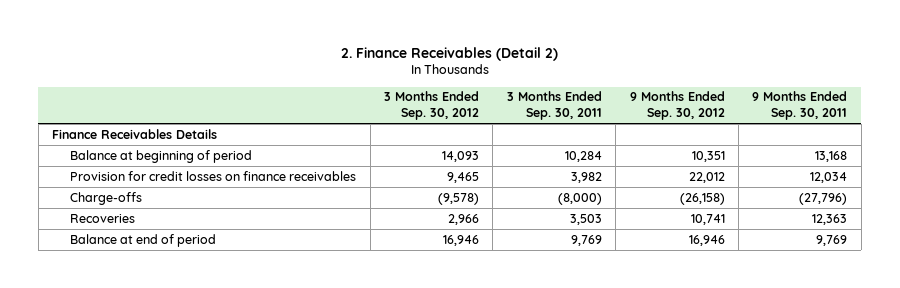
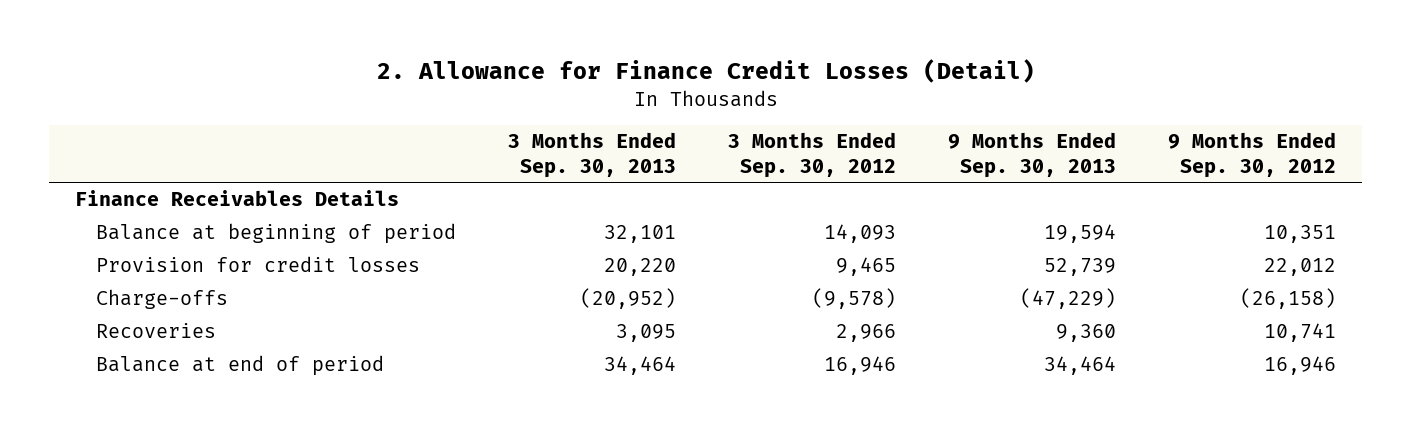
[340,46,558,61] 2. Finance Receivables (Detail 2) -> [376,59,1035,84] 2. Allowance for Finance Credit Losses (Detail)
[506,91,602,121] 3 Months Ended Sep. 30, 2011 -> none
[752,91,848,121] 9 Months Ended Sep. 30, 2011 -> none
none -> [507,132,676,178] 3 Months Ended Sep. 30, 2013
none -> [948,132,1117,178] 9 Months Ended Sep. 30, 2013
[70,170,357,181] Provision for credit losses on finance receivables -> [95,256,420,273] Provision for credit losses

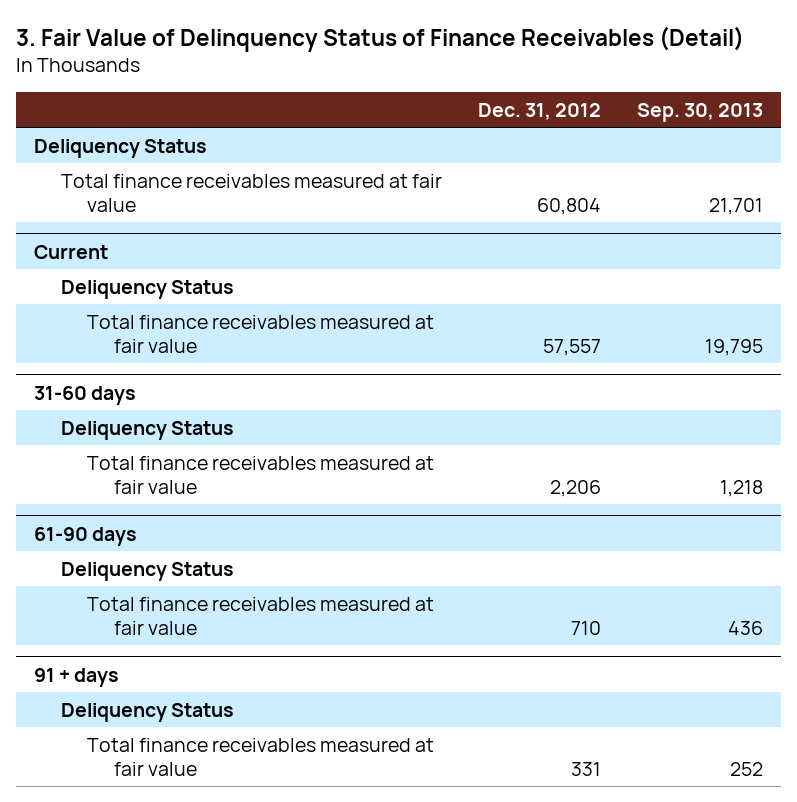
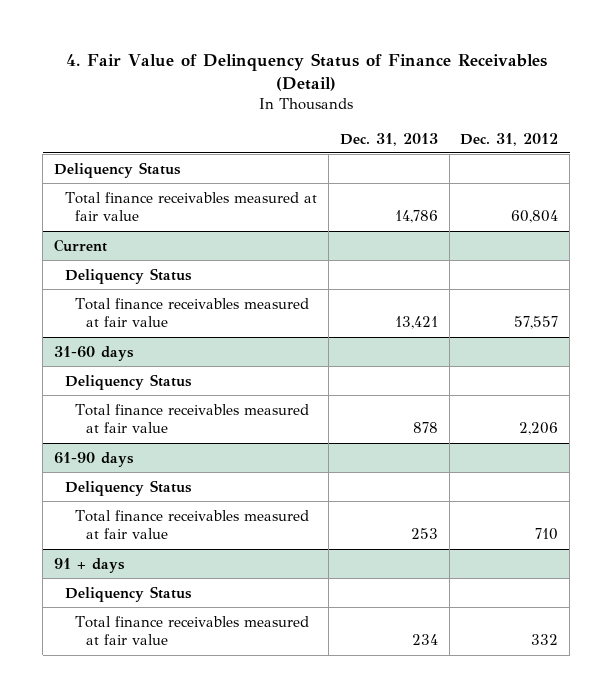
[15,26,744,53] 3. Fair Value of Delinquency Status of Finance Receivables (Detail) -> [66,52,548,91] 4. Fair Value of Delinquency Status of Finance Receivables (Detail)
[636,102,763,122] Sep. 30, 2013 -> none
none -> [339,132,438,146] Dec. 31, 2013
[570,761,601,776] 331 -> [531,634,559,646] 332

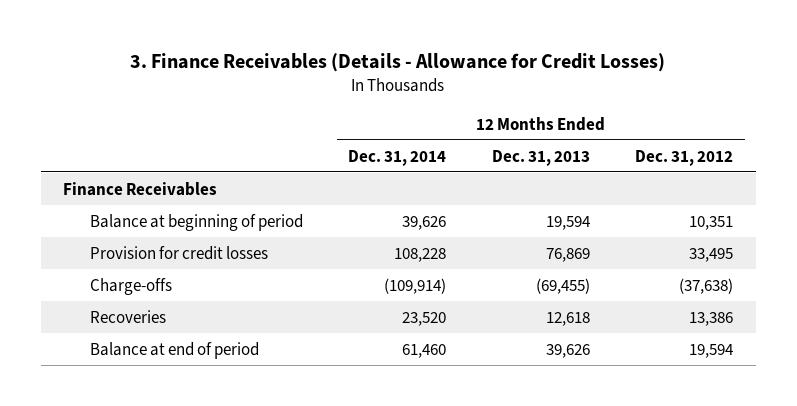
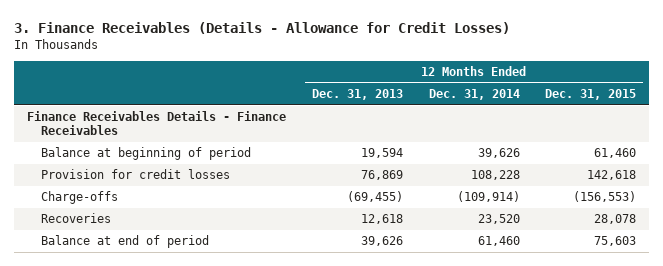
[635,149,734,166] Dec. 31, 2012 -> none
none -> [545,89,637,101] Dec. 31, 2015
[63,181,218,196] Finance Receivables -> [26,111,286,136] Finance Receivables Details - Finance Receivables

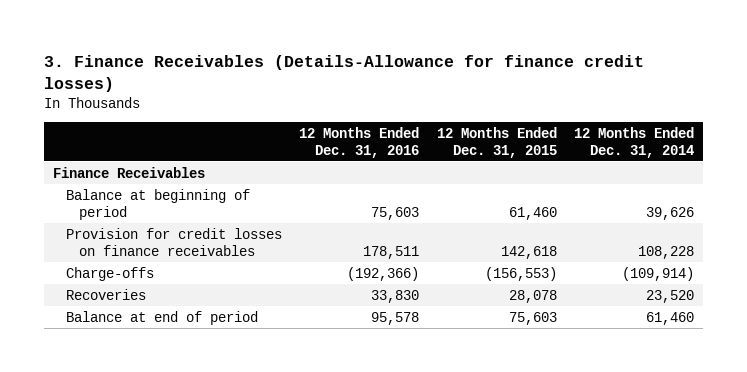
[13,21,510,34] 3. Finance Receivables (Details - Allowance for Credit Losses) -> [44,54,645,92] 3. Finance Receivables (Details-Allowance for finance credit losses)
[311,89,403,101] Dec. 31, 2013 -> none
none -> [299,126,420,158] 12 Months Ended Dec. 31, 2016
[26,111,286,136] Finance Receivables Details - Finance Receivables -> [53,166,206,178] Finance Receivables
[40,169,230,180] Provision for credit losses -> [66,227,283,256] Provision for credit losses on finance receivables

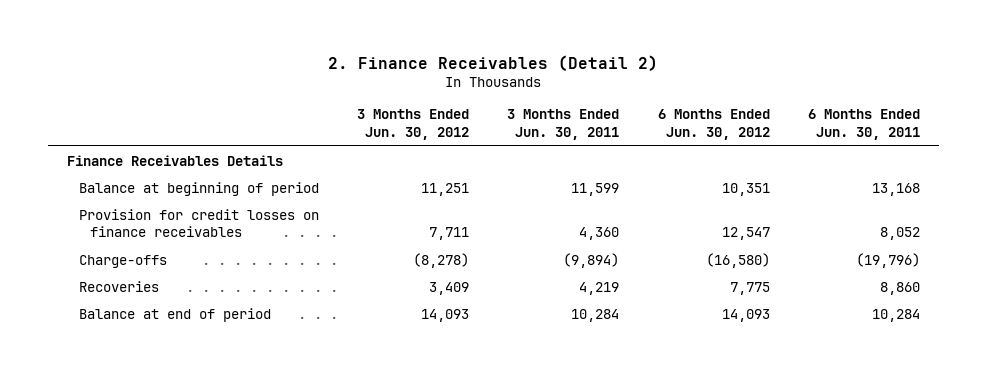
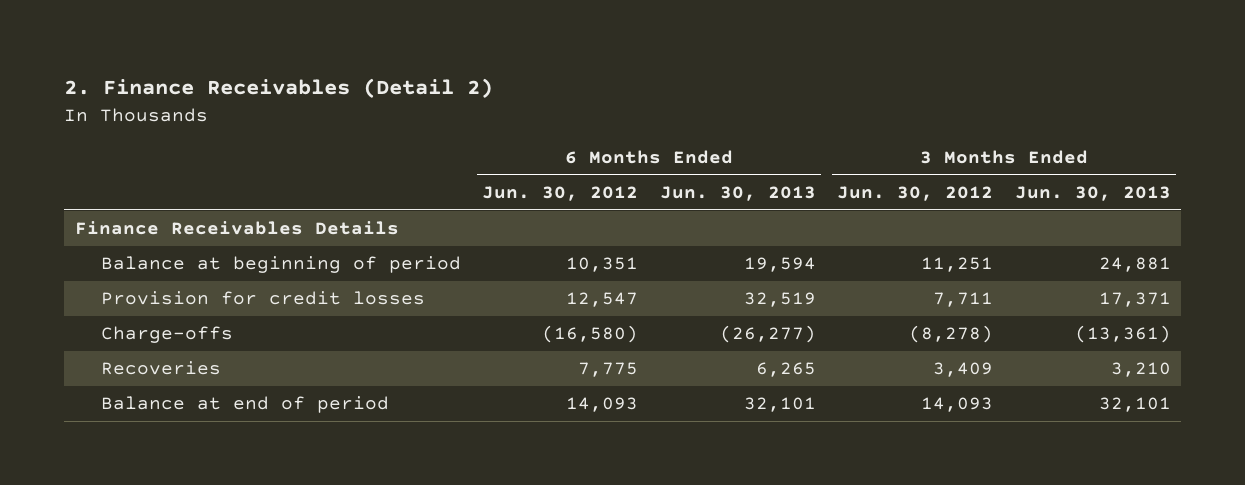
[507,109,620,140] 3 Months Ended Jun. 30, 2011 -> none
[807,109,920,140] 6 Months Ended Jun. 30, 2011 -> none
none -> [659,185,816,201] Jun. 30, 2013
none -> [1014,185,1171,201] Jun. 30, 2013
[78,208,319,238] Provision for credit losses on finance receivables -> [100,291,425,306] Provision for credit losses

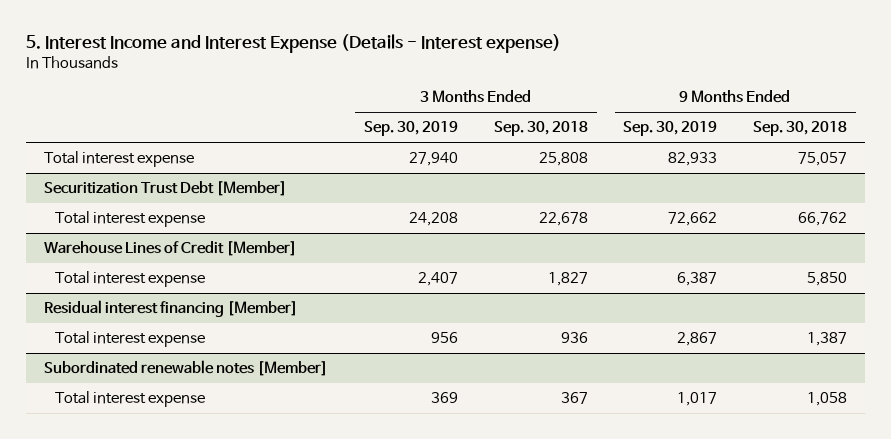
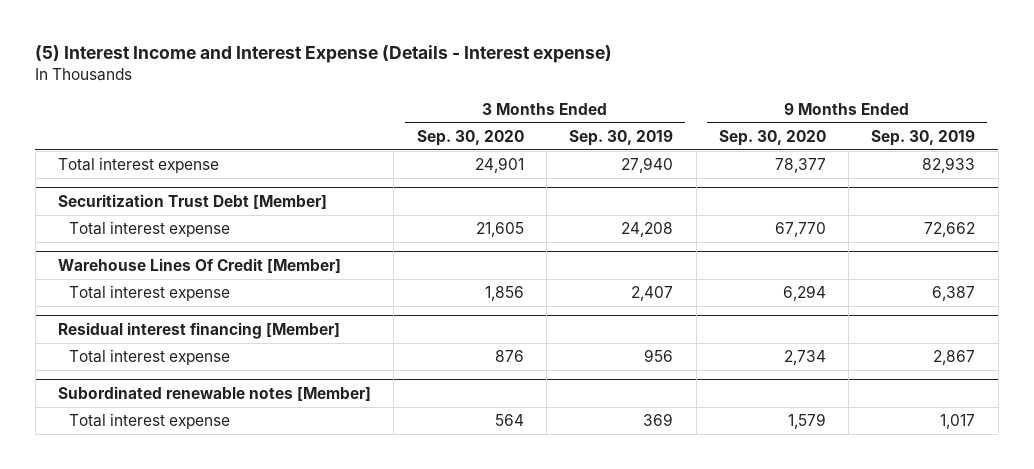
[25,34,561,54] 5. Interest Income and Interest Expense (Details - Interest expense) -> [35,45,613,64] (5) Interest Income and Interest Expense (Details - Interest expense)
[493,121,588,137] Sep. 30, 2018 -> none
[753,121,848,137] Sep. 30, 2018 -> none
none -> [416,129,524,146] Sep. 30, 2020
none -> [718,129,826,146] Sep. 30, 2020
[43,241,297,257] Warehouse Lines of Credit [Member] -> [58,257,342,273] Warehouse Lines Of Credit [Member]

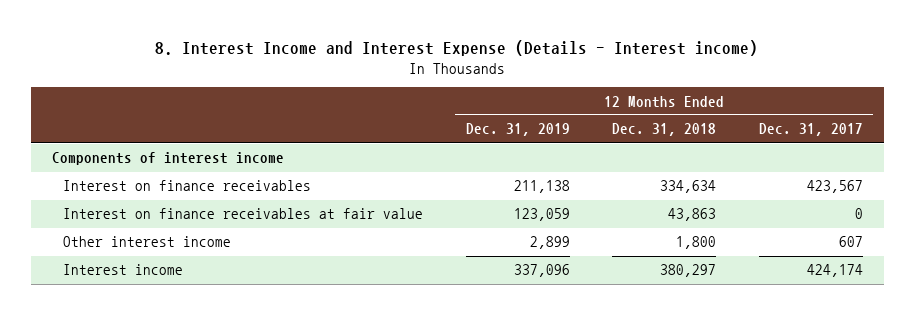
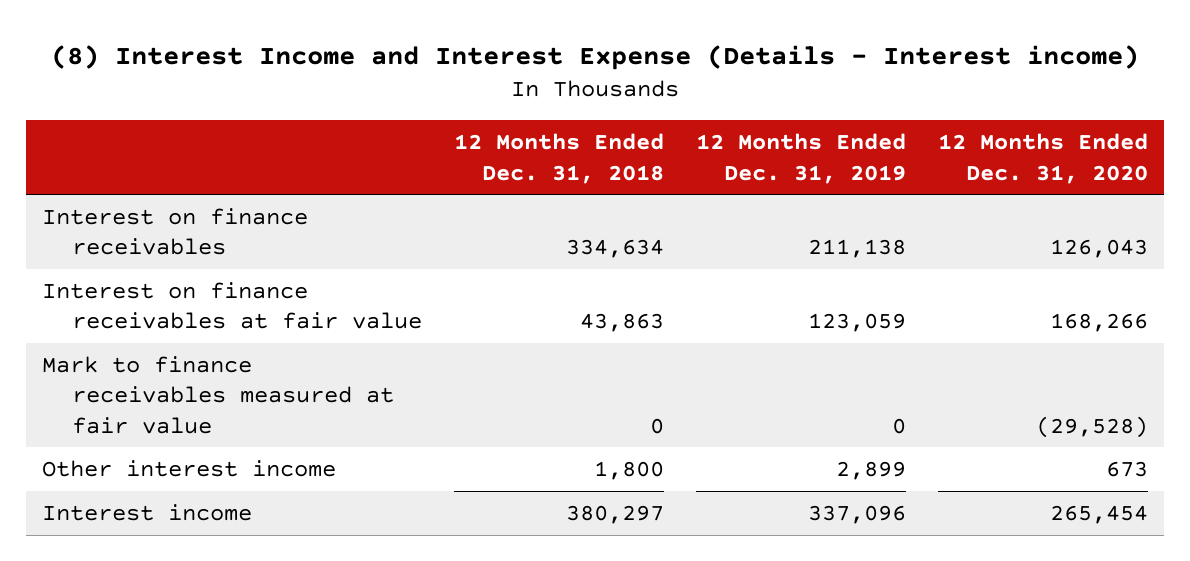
[155,40,759,57] 8. Interest Income and Interest Expense (Details - Interest income) -> [51,44,1140,70] (8) Interest Income and Interest Expense (Details - Interest income)
[758,123,863,137] Dec. 31, 2017 -> none
none -> [937,133,1148,184] 12 Months Ended Dec. 31, 2020
[51,152,284,166] Components of interest income -> none
none -> [42,355,395,434] Mark to finance receivables measured at fair value

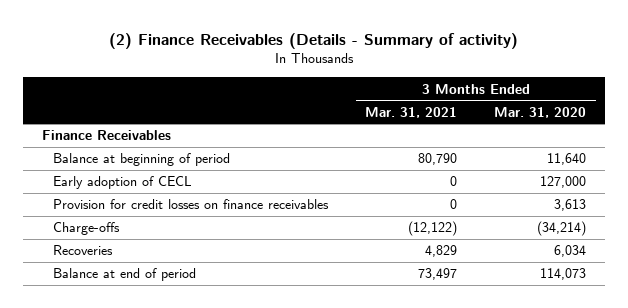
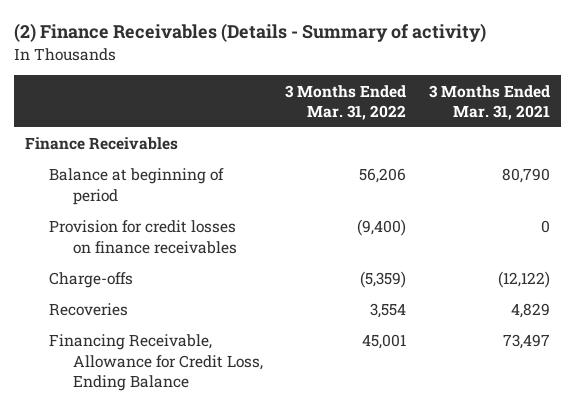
[494,106,587,118] Mar. 31, 2020 -> none
none -> [285,84,407,120] 3 Months Ended Mar. 31, 2022
[53,176,193,190] Early adoption of CECL -> none
[53,268,197,282] Balance at end of period -> [49,334,264,392] Financing Receivable, Allowance for Credit Loss, Ending Balance

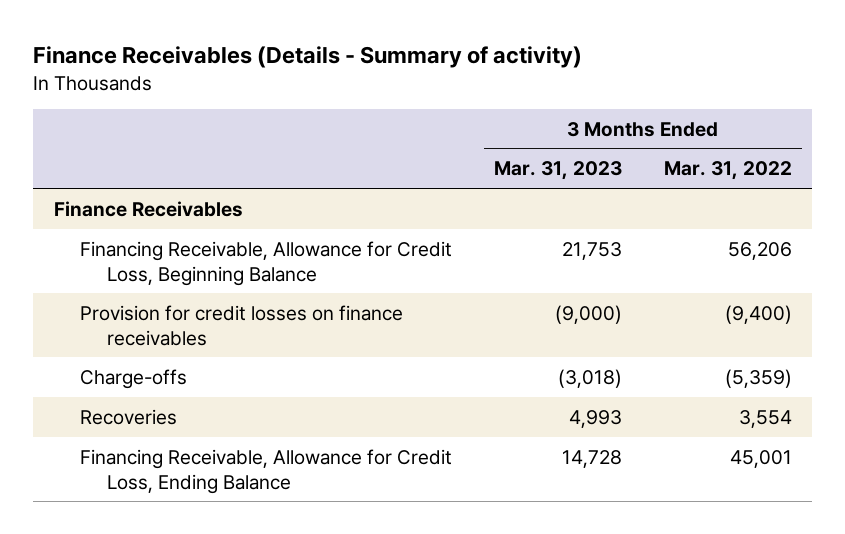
[13,23,486,43] (2) Finance Receivables (Details - Summary of activity) -> [32,46,582,69] Finance Receivables (Details - Summary of activity)
[428,84,550,120] 3 Months Ended Mar. 31, 2021 -> none
none -> [493,161,622,181] Mar. 31, 2023
[49,168,225,205] Balance at beginning of period -> [80,240,453,286] Financing Receivable, Allowance for Credit Loss, Beginning Balance

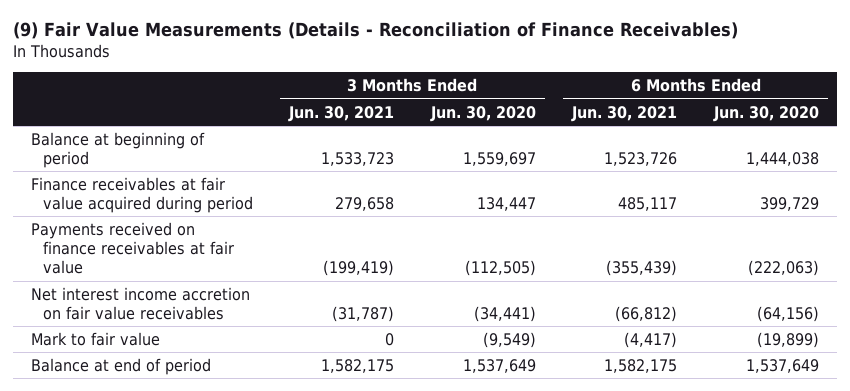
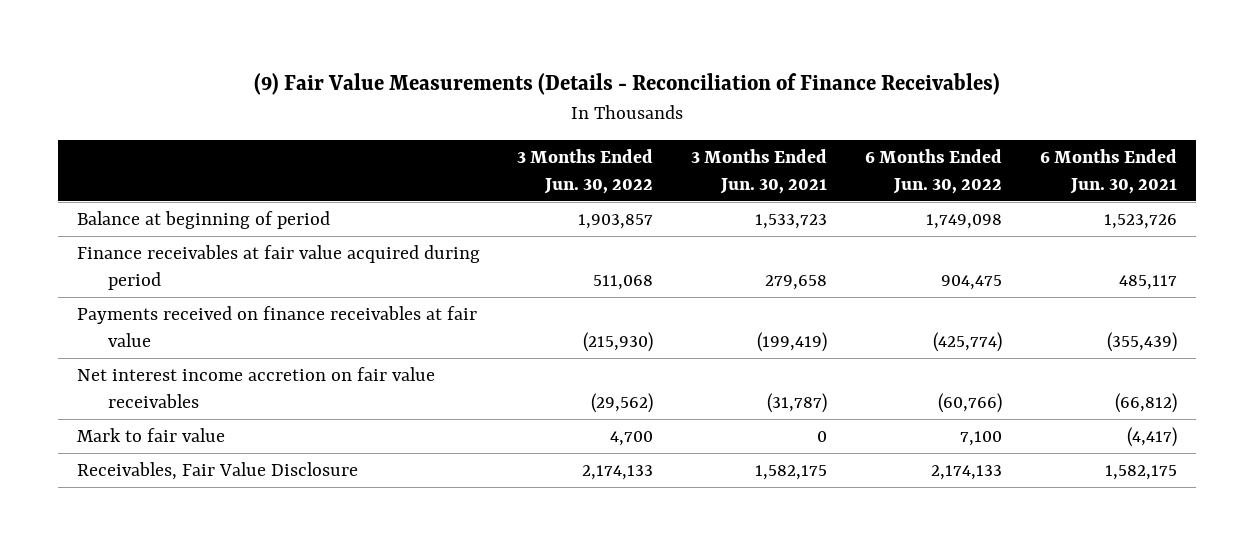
[429,105,536,122] Jun. 30, 2020 -> none
[713,105,820,122] Jun. 30, 2020 -> none
none -> [517,148,654,194] 3 Months Ended Jun. 30, 2022
none -> [865,148,1003,194] 6 Months Ended Jun. 30, 2022
[31,357,212,375] Balance at end of period -> [76,461,358,480] Receivables, Fair Value Disclosure

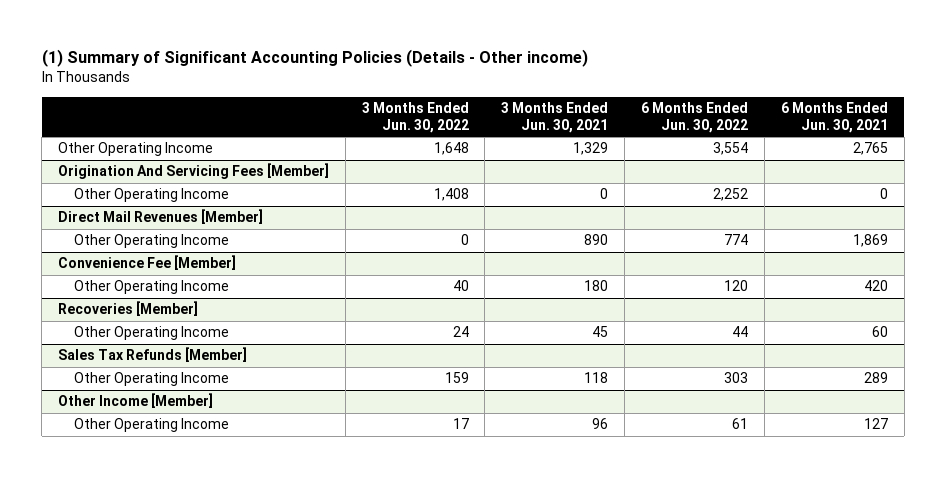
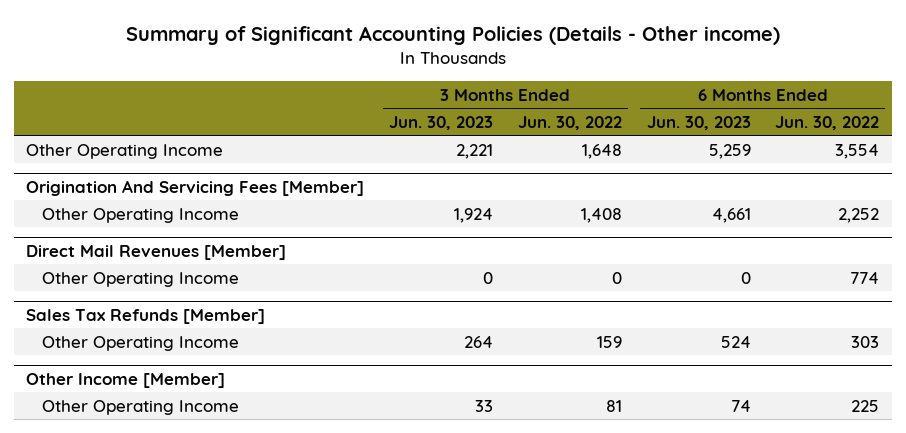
[41,49,588,68] (1) Summary of Significant Accounting Policies (Details - Other income) -> [125,25,780,45] Summary of Significant Accounting Policies (Details - Other income)
[501,101,609,134] 3 Months Ended Jun. 30, 2021 -> none
[780,101,888,134] 6 Months Ended Jun. 30, 2021 -> none
none -> [389,115,494,130] Jun. 30, 2023
none -> [646,115,751,130] Jun. 30, 2023
[57,255,236,271] Convenience Fee [Member] -> none
[73,280,229,295] Other Operating Income -> none
[57,301,198,317] Recoveries [Member] -> none
[73,326,229,341] Other Operating Income -> none
[452,418,469,430] 17 -> [605,399,622,412] 81
[732,418,749,430] 61 -> [851,399,880,412] 225

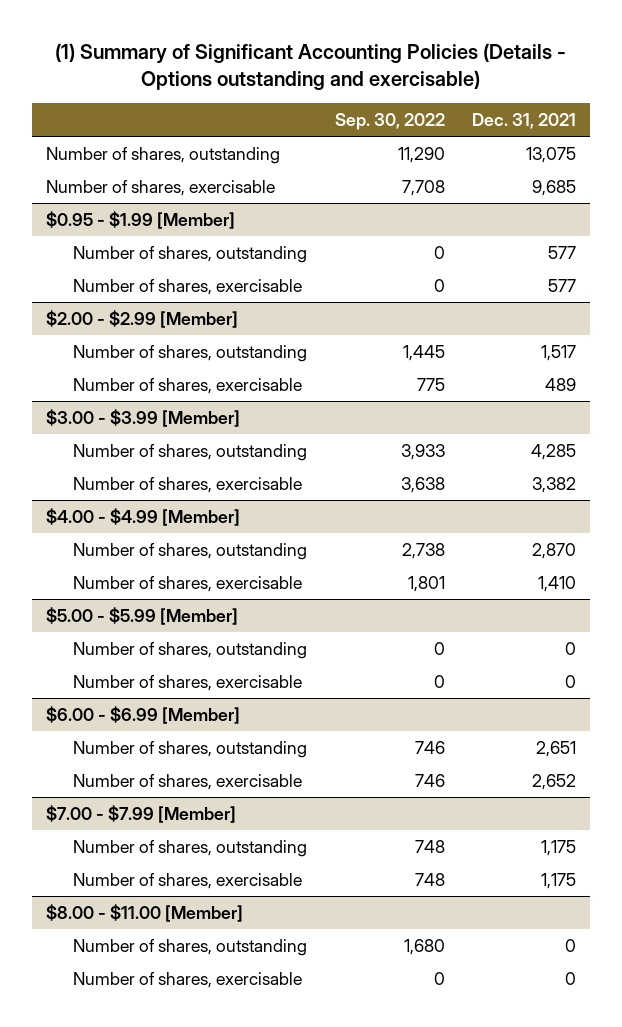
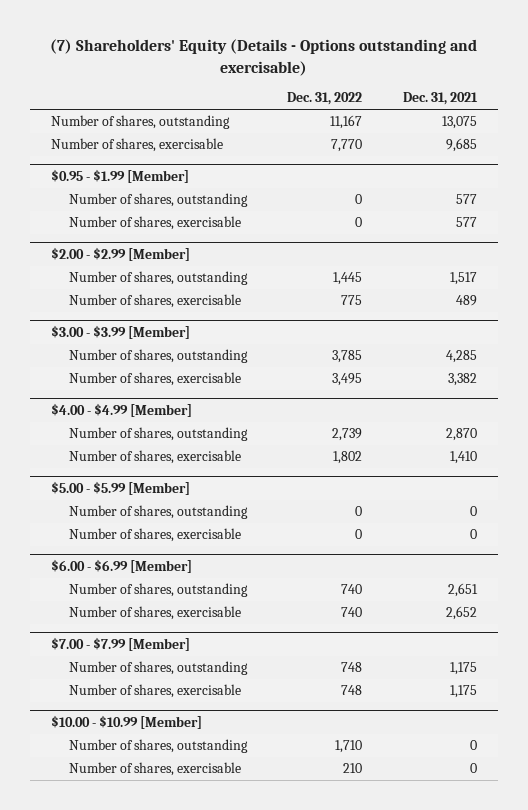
[55,43,567,90] (1) Summary of Significant Accounting Policies (Details - Options outstanding and exercisable) -> [49,39,477,76] (7) Shareholders' Equity (Details - Options outstanding and exercisable)
[334,113,445,131] Sep. 30, 2022 -> none
none -> [287,92,363,106] Dec. 31, 2022
[45,903,243,922] $8.00 - $11.00 [Member] -> [50,714,202,729] $10.00 - $10.99 [Member]

